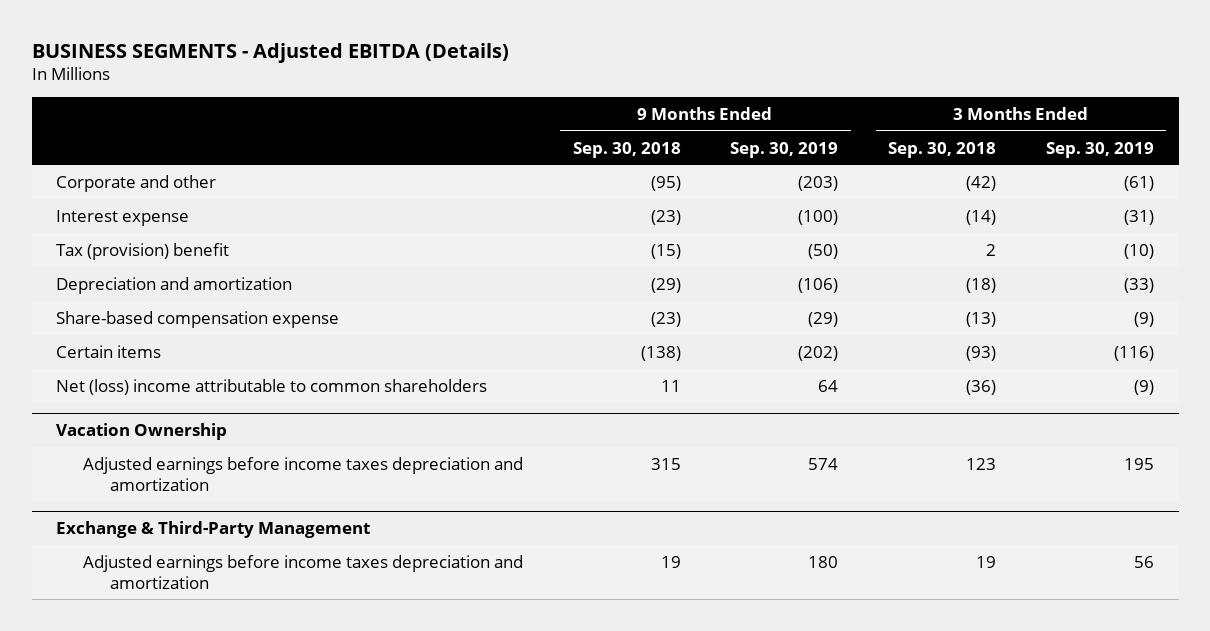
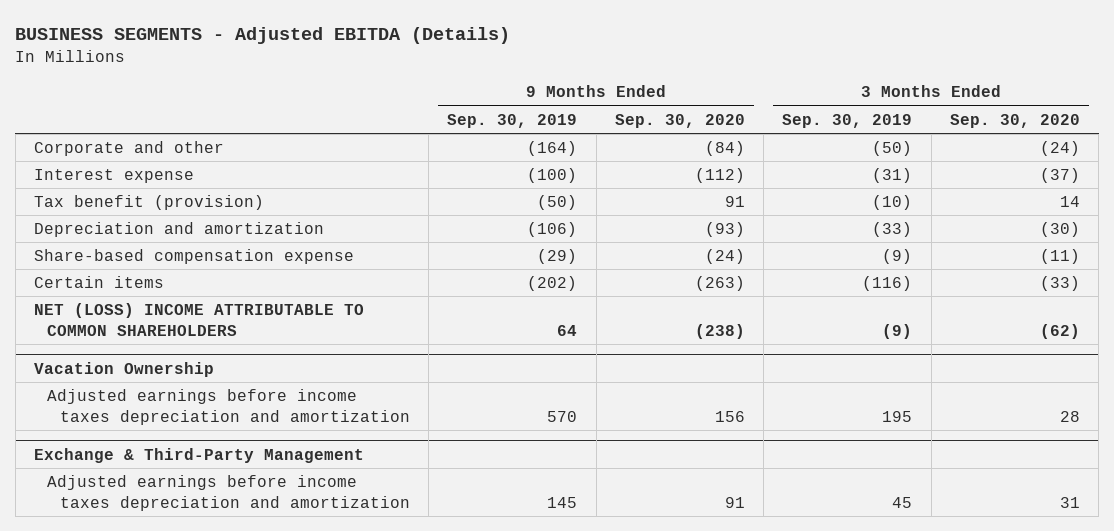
[572,141,681,158] Sep. 30, 2018 -> none
[888,141,997,158] Sep. 30, 2018 -> none
none -> [614,113,745,128] Sep. 30, 2020
none -> [950,113,1081,128] Sep. 30, 2020
[798,175,839,191] (203) -> [527,141,578,157] (164)
[1123,175,1154,191] (61) -> [872,141,913,157] (50)
[56,242,230,260] Tax (provision) benefit -> [33,195,264,211] Tax benefit (provision)
[56,378,488,395] Net (loss) income attributable to common shareholders -> [33,303,364,337] NET (LOSS) INCOME ATTRIBUTABLE TO COMMON SHAREHOLDERS
[808,457,839,470] 574 -> [547,411,578,423] 570
[808,555,839,568] 180 -> [547,497,578,509] 145
[1133,555,1154,568] 56 -> [892,497,913,509] 45

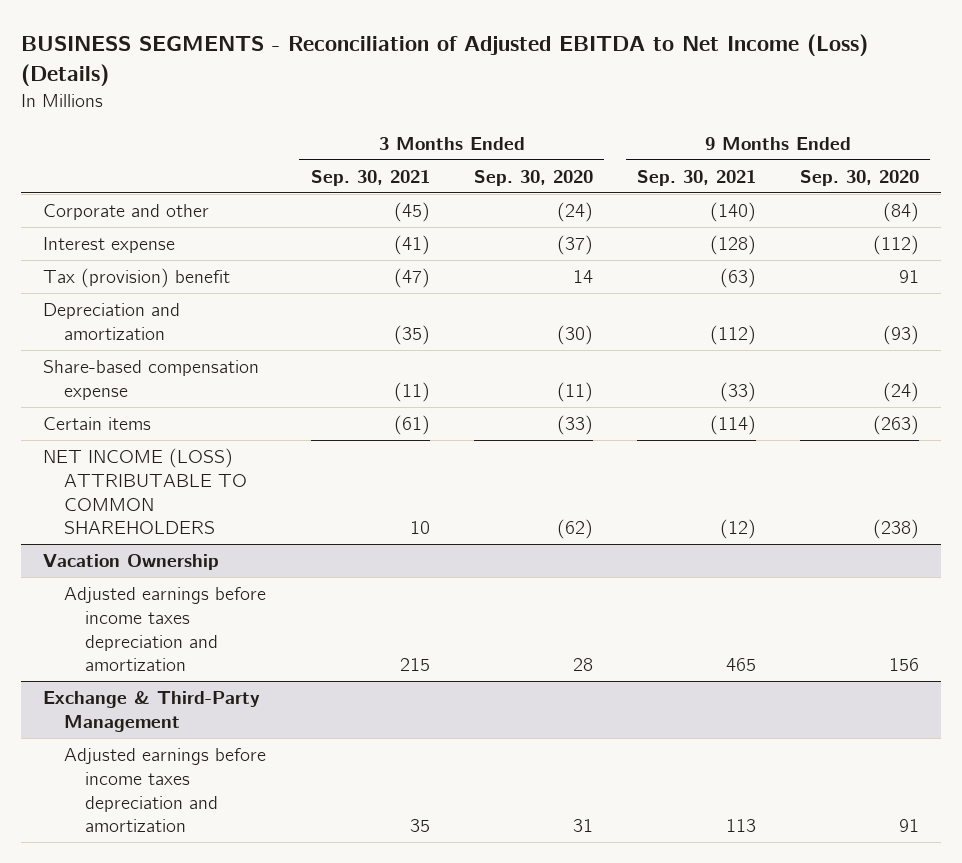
[15,27,511,45] BUSINESS SEGMENTS - Adjusted EBITDA (Details) -> [21,34,869,87] BUSINESS SEGMENTS - Reconciliation of Adjusted EBITDA to Net Income (Loss) (Details)
[447,113,578,128] Sep. 30, 2019 -> none
[782,113,913,128] Sep. 30, 2019 -> none
none -> [310,169,430,186] Sep. 30, 2021
none -> [636,169,756,186] Sep. 30, 2021
[33,195,264,211] Tax benefit (provision) -> [43,268,231,289] Tax (provision) benefit
[33,303,364,337] NET (LOSS) INCOME ATTRIBUTABLE TO COMMON SHAREHOLDERS -> [43,448,248,535] NET INCOME (LOSS) ATTRIBUTABLE TO COMMON SHAREHOLDERS

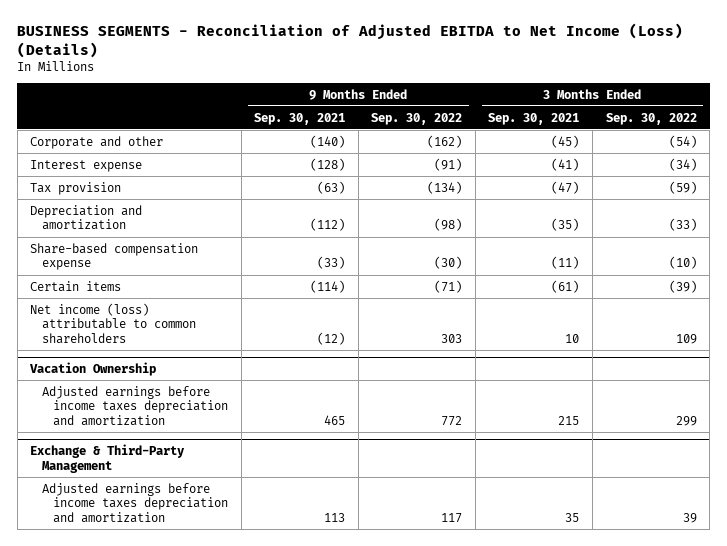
[473,169,593,186] Sep. 30, 2020 -> none
[799,169,919,186] Sep. 30, 2020 -> none
none -> [371,112,463,125] Sep. 30, 2022
none -> [605,112,697,125] Sep. 30, 2022
[43,268,231,289] Tax (provision) benefit -> [30,181,122,195] Tax provision
[43,448,248,535] NET INCOME (LOSS) ATTRIBUTABLE TO COMMON SHAREHOLDERS -> [30,302,196,345] Net income (loss) attributable to common shareholders

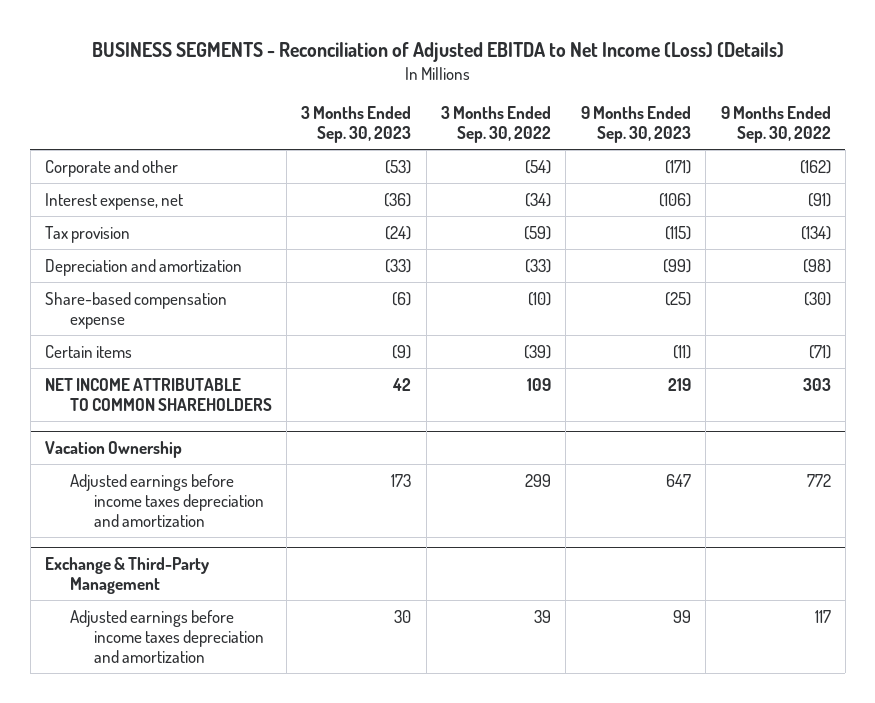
[254,112,346,125] Sep. 30, 2021 -> none
[488,112,580,125] Sep. 30, 2021 -> none
none -> [301,106,412,144] 3 Months Ended Sep. 30, 2023
none -> [580,106,691,144] 9 Months Ended Sep. 30, 2023
[30,159,143,172] Interest expense -> [44,192,183,210] Interest expense, net
[30,302,196,345] Net income (loss) attributable to common shareholders -> [44,377,272,411] NET INCOME ATTRIBUTABLE TO COMMON SHAREHOLDERS

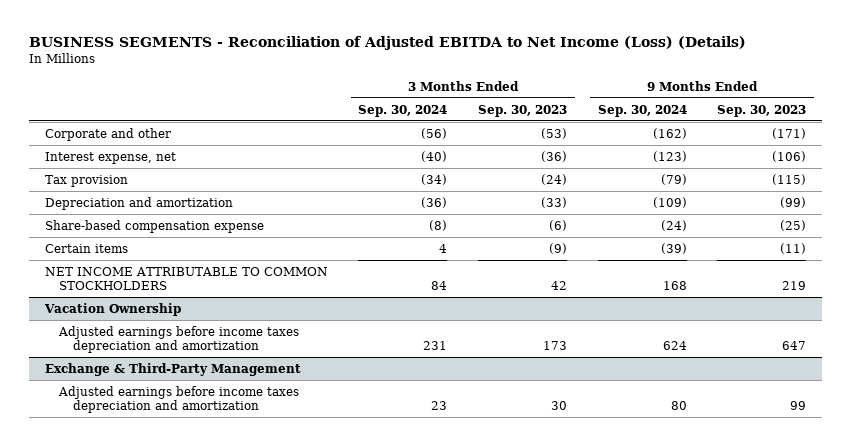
[441,106,552,144] 3 Months Ended Sep. 30, 2022 -> none
[720,106,831,144] 9 Months Ended Sep. 30, 2022 -> none
none -> [358,104,448,117] Sep. 30, 2024
none -> [597,104,687,117] Sep. 30, 2024
[44,377,272,411] NET INCOME ATTRIBUTABLE TO COMMON SHAREHOLDERS -> [44,266,328,290] NET INCOME ATTRIBUTABLE TO COMMON STOCKHOLDERS

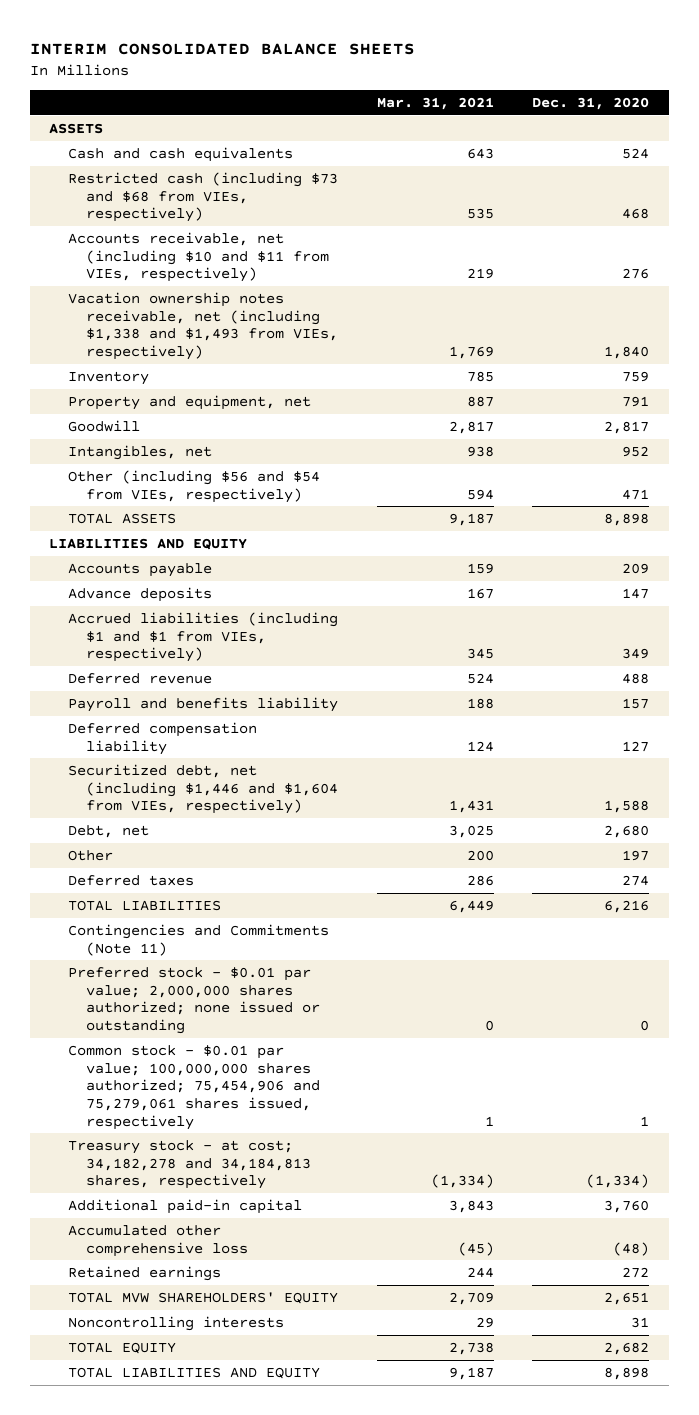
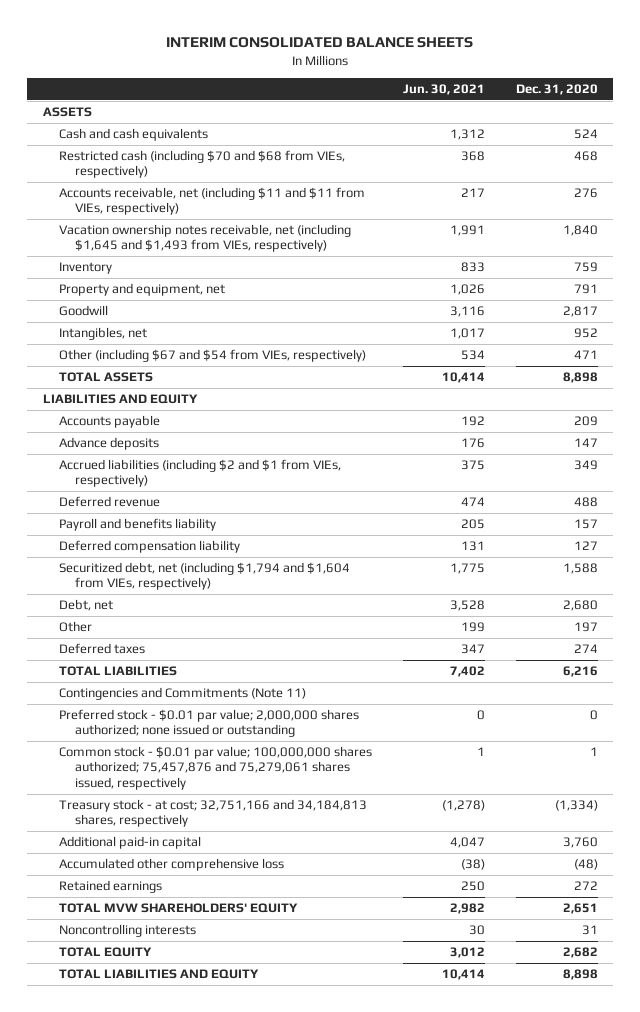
[376,96,494,110] Mar. 31, 2021 -> none
none -> [402,83,485,95] Jun. 30, 2021
[67,171,338,223] Restricted cash (including $73 and $68 from VIEs, respectively) -> [58,150,345,179] Restricted cash (including $70 and $68 from VIEs, respectively)
[67,231,329,283] Accounts receivable, net (including $10 and $11 from VIEs, respectively) -> [58,187,365,216] Accounts receivable, net (including $11 and $11 from VIEs, respectively)
[67,291,338,360] Vacation ownership notes receivable, net (including $1,338 and $1,493 from VIEs, respectively) -> [58,224,351,253] Vacation ownership notes receivable, net (including $1,645 and $1,493 from VIEs, respectively)
[67,469,320,503] Other (including $56 and $54 from VIEs, respectively) -> [58,349,366,363] Other (including $67 and $54 from VIEs, respectively)
[67,611,338,663] Accrued liabilities (including $1 and $1 from VIEs, respectively) -> [58,459,341,488] Accrued liabilities (including $2 and $1 from VIEs, respectively)
[67,763,338,815] Securitized debt, net (including $1,446 and $1,604 from VIEs, respectively) -> [58,562,350,591] Securitized debt, net (including $1,794 and $1,604 from VIEs, respectively)
[67,1044,320,1130] Common stock - $0.01 par value; 100,000,000 shares authorized; 75,454,906 and 75,279,061 shares issued, respectively -> [58,746,372,790] Common stock - $0.01 par value; 100,000,000 shares authorized; 75,457,876 and 75,279,061 shares issued, respectively
[67,1139,311,1190] Treasury stock - at cost; 34,182,278 and 34,184,813 shares, respectively -> [58,799,367,828] Treasury stock - at cost; 32,751,166 and 34,184,813 shares, respectively

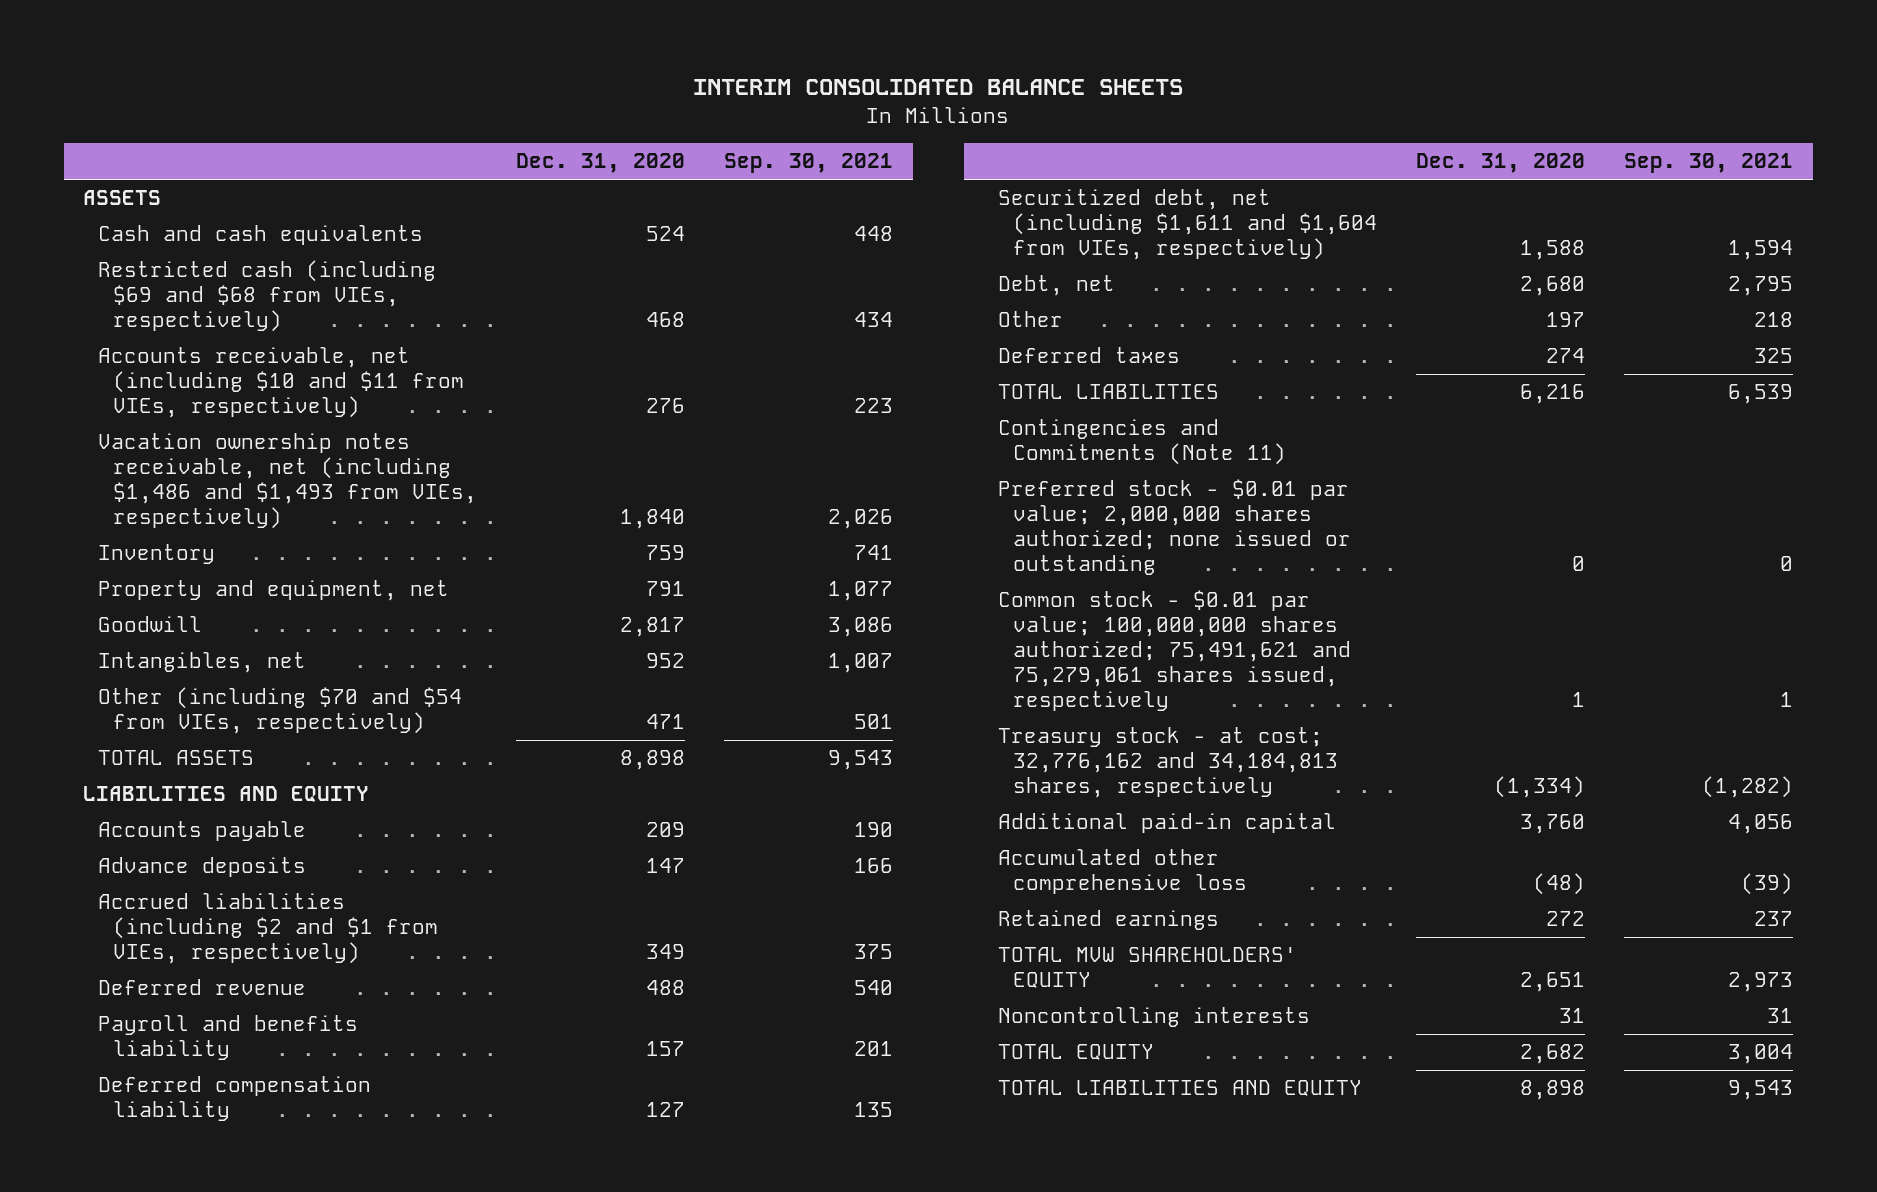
[402,83,485,95] Jun. 30, 2021 -> none
none -> [724,153,894,174] Sep. 30, 2021
[58,150,345,179] Restricted cash (including $70 and $68 from VIEs, respectively) -> [98,260,437,332] Restricted cash (including $69 and $68 from VIEs, respectively)
[58,187,365,216] Accounts receivable, net (including $11 and $11 from VIEs, respectively) -> [98,347,465,418] Accounts receivable, net (including $10 and $11 from VIEs, respectively)
[58,224,351,253] Vacation ownership notes receivable, net (including $1,645 and $1,493 from VIEs, respectively) -> [98,433,478,529] Vacation ownership notes receivable, net (including $1,486 and $1,493 from VIEs, respectively)
[58,349,366,363] Other (including $67 and $54 from VIEs, respectively) -> [98,687,463,734] Other (including $70 and $54 from VIEs, respectively)
[58,562,350,591] Securitized debt, net (including $1,794 and $1,604 from VIEs, respectively) -> [998,189,1378,260] Securitized debt, net (including $1,611 and $1,604 from VIEs, respectively)
[58,746,372,790] Common stock - $0.01 par value; 100,000,000 shares authorized; 75,457,876 and 75,279,061 shares issued, respectively -> [998,590,1352,711] Common stock - $0.01 par value; 100,000,000 shares authorized; 75,491,621 and 75,279,061 shares issued, respectively
[58,799,367,828] Treasury stock - at cost; 32,751,166 and 34,184,813 shares, respectively -> [998,727,1339,798] Treasury stock - at cost; 32,776,162 and 34,184,813 shares, respectively

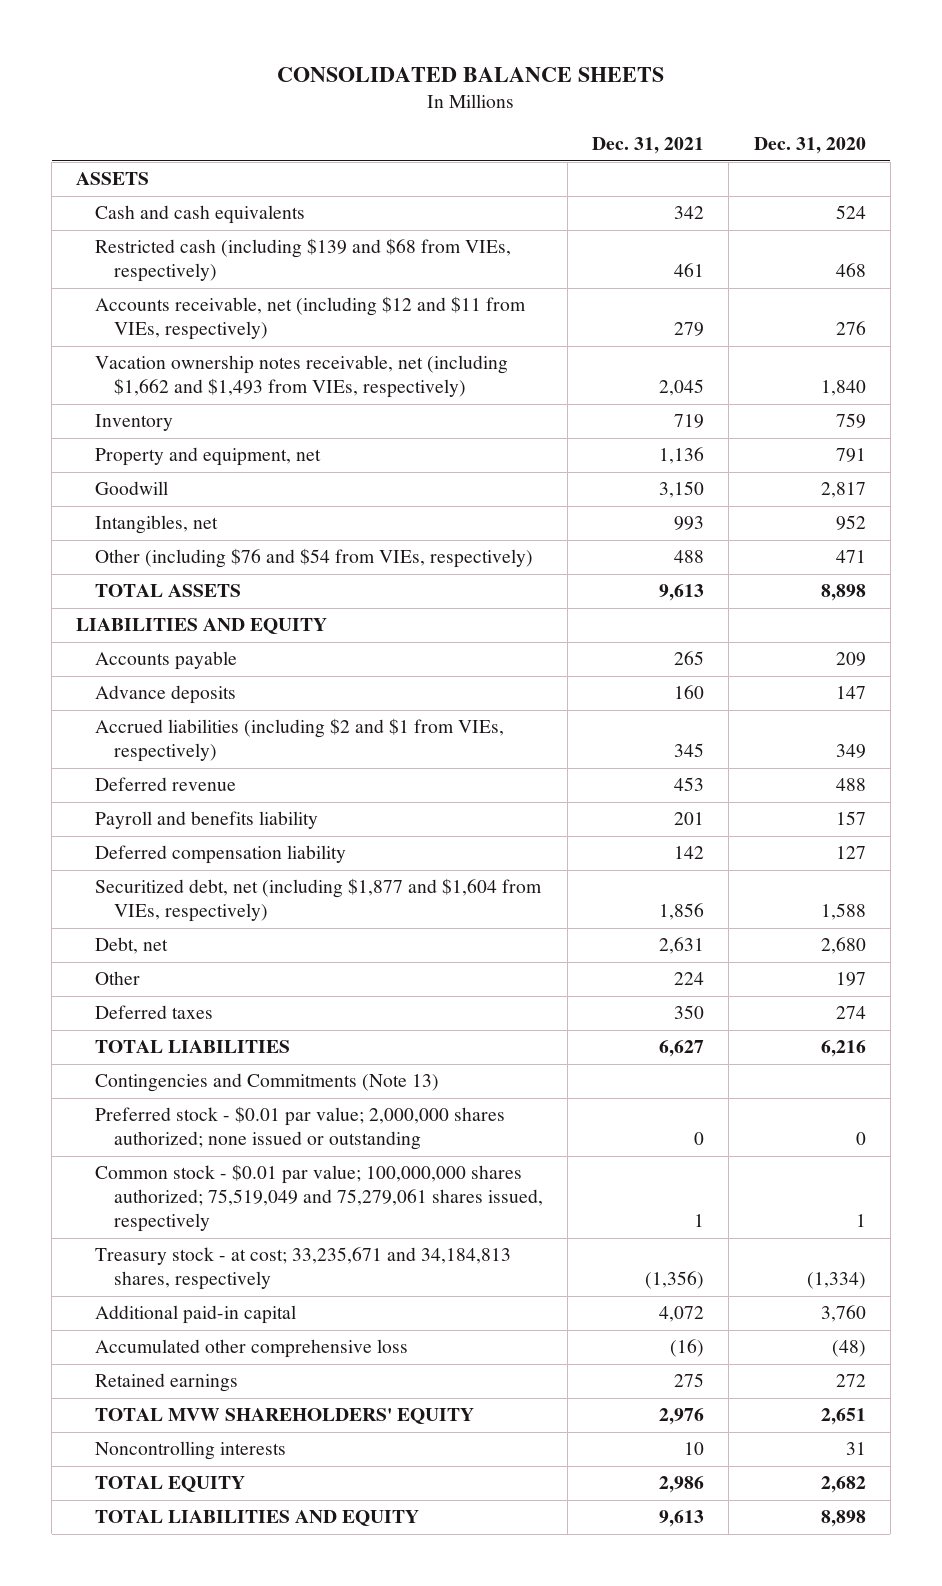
[693,79,1184,96] INTERIM CONSOLIDATED BALANCE SHEETS -> [276,66,664,82] CONSOLIDATED BALANCE SHEETS
[724,153,894,174] Sep. 30, 2021 -> none
none -> [592,137,705,155] Dec. 31, 2021
[98,260,437,332] Restricted cash (including $69 and $68 from VIEs, respectively) -> [95,238,512,283] Restricted cash (including $139 and $68 from VIEs, respectively)
[98,347,465,418] Accounts receivable, net (including $10 and $11 from VIEs, respectively) -> [95,296,527,341] Accounts receivable, net (including $12 and $11 from VIEs, respectively)
[98,433,478,529] Vacation ownership notes receivable, net (including $1,486 and $1,493 from VIEs, respectively) -> [95,355,509,399] Vacation ownership notes receivable, net (including $1,662 and $1,493 from VIEs, respectively)
[98,687,463,734] Other (including $70 and $54 from VIEs, respectively) -> [95,548,534,569] Other (including $76 and $54 from VIEs, respectively)
[998,189,1378,260] Securitized debt, net (including $1,611 and $1,604 from VIEs, respectively) -> [95,878,543,923] Securitized debt, net (including $1,877 and $1,604 from VIEs, respectively)
[998,419,1287,465] Contingencies and Commitments (Note 11) -> [95,1073,440,1093] Contingencies and Commitments (Note 13)
[998,590,1352,711] Common stock - $0.01 par value; 100,000,000 shares authorized; 75,491,621 and 75,279,061 shares issued, respectively -> [95,1164,543,1233] Common stock - $0.01 par value; 100,000,000 shares authorized; 75,519,049 and 75,279,061 shares issued, respectively
[998,727,1339,798] Treasury stock - at cost; 32,776,162 and 34,184,813 shares, respectively -> [95,1247,512,1291] Treasury stock - at cost; 33,235,671 and 34,184,813 shares, respectively

